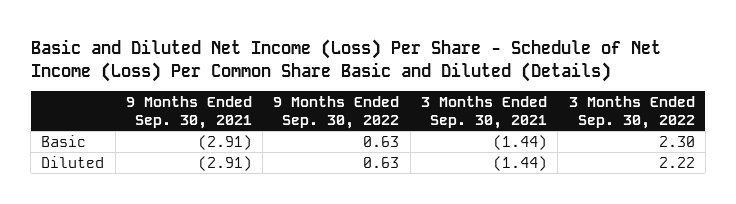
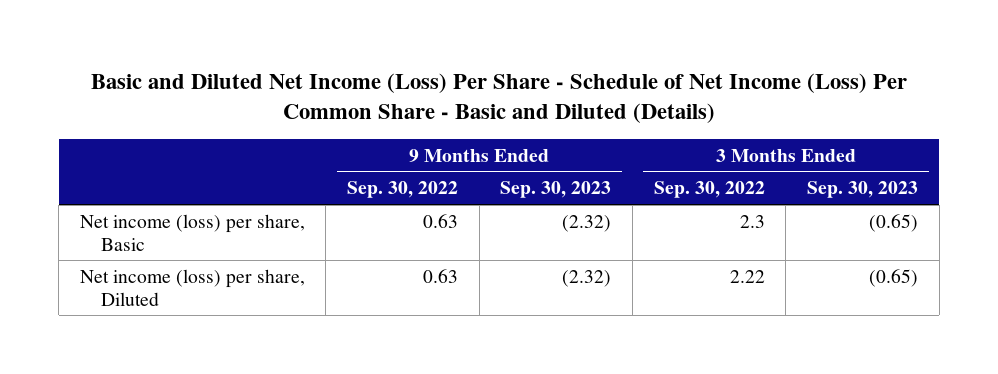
[30,38,661,82] Basic and Diluted Net Income (Loss) Per Share - Schedule of Net Income (Loss) Per Common Share Basic and Diluted (Details) -> [90,73,907,124] Basic and Diluted Net Income (Loss) Per Share - Schedule of Net Income (Loss) Per Common Share - Basic and Diluted (Details)
[125,96,252,129] 9 Months Ended Sep. 30, 2021 -> none
[420,96,547,129] 3 Months Ended Sep. 30, 2021 -> none
none -> [500,181,612,199] Sep. 30, 2023
none -> [806,181,918,199] Sep. 30, 2023
[41,134,87,147] Basic -> none
none -> [79,213,305,251] Net income (loss) per share, Basic
[41,155,105,168] Diluted -> [79,268,305,306] Net income (loss) per share, Diluted

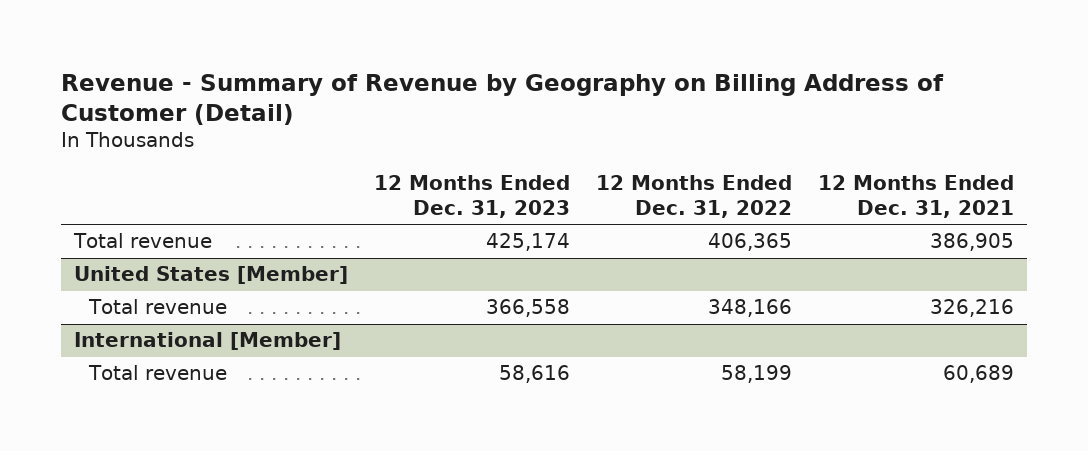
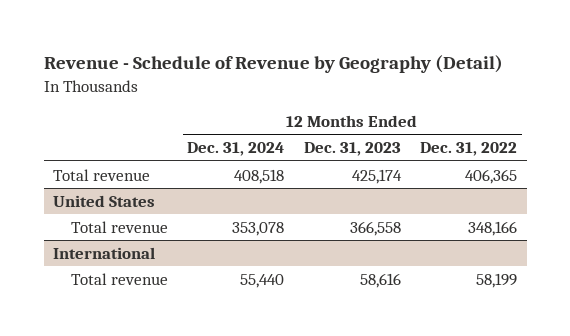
[60,73,944,126] Revenue - Summary of Revenue by Geography on Billing Address of Customer (Detail) -> [43,55,503,74] Revenue - Schedule of Revenue by Geography (Detail)
[817,175,1014,218] 12 Months Ended Dec. 31, 2021 -> none
none -> [187,142,285,157] Dec. 31, 2024
[73,266,348,285] United States [Member] -> [53,194,156,207] United States
[73,332,341,351] International [Member] -> [53,246,156,259] International

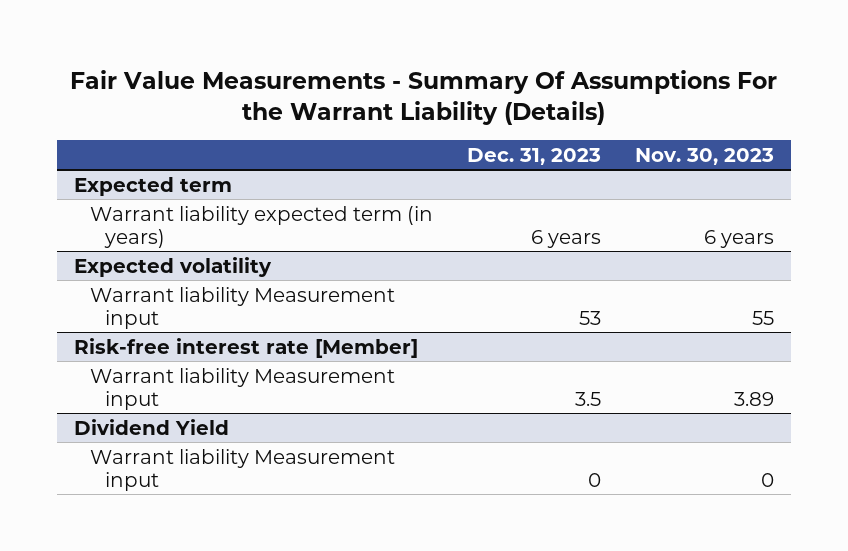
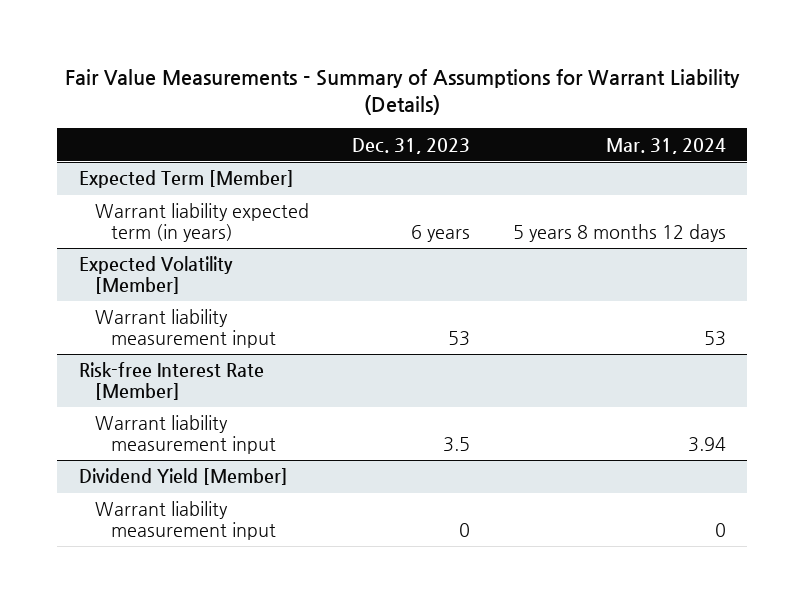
[70,69,778,126] Fair Value Measurements - Summary Of Assumptions For the Warrant Liability (Details) -> [65,69,741,116] Fair Value Measurements - Summary of Assumptions for Warrant Liability (Details)
[634,147,774,165] Nov. 30, 2023 -> none
none -> [605,137,726,154] Mar. 31, 2024
[74,176,233,196] Expected term -> [78,170,294,189] Expected Term [Member]
[74,256,273,277] Expected volatility -> [78,256,233,295] Expected Volatility [Member]
[89,286,395,329] Warrant liability Measurement input -> [94,309,277,349] Warrant liability measurement input
[74,337,419,358] Risk-free interest rate [Member] -> [78,362,264,401] Risk-free Interest Rate [Member]
[89,367,395,410] Warrant liability Measurement input -> [94,415,277,455] Warrant liability measurement input
[74,418,230,435] Dividend Yield -> [78,468,288,486] Dividend Yield [Member]
[89,448,395,491] Warrant liability Measurement input -> [94,501,277,541] Warrant liability measurement input

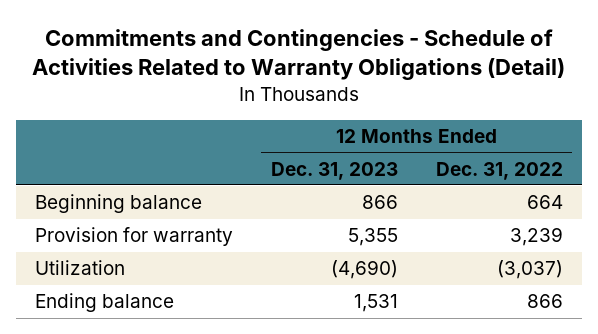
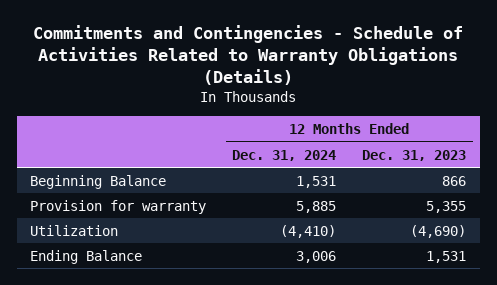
[31,28,565,81] Commitments and Contingencies - Schedule of Activities Related to Warranty Obligations (Detail) -> [33,25,464,86] Commitments and Contingencies - Schedule of Activities Related to Warranty Obligations (Details)
[435,161,563,180] Dec. 31, 2022 -> none
none -> [232,149,337,161] Dec. 31, 2024
[34,194,202,214] Beginning balance -> [30,174,167,189] Beginning Balance
[34,293,174,313] Ending balance -> [30,249,143,264] Ending Balance

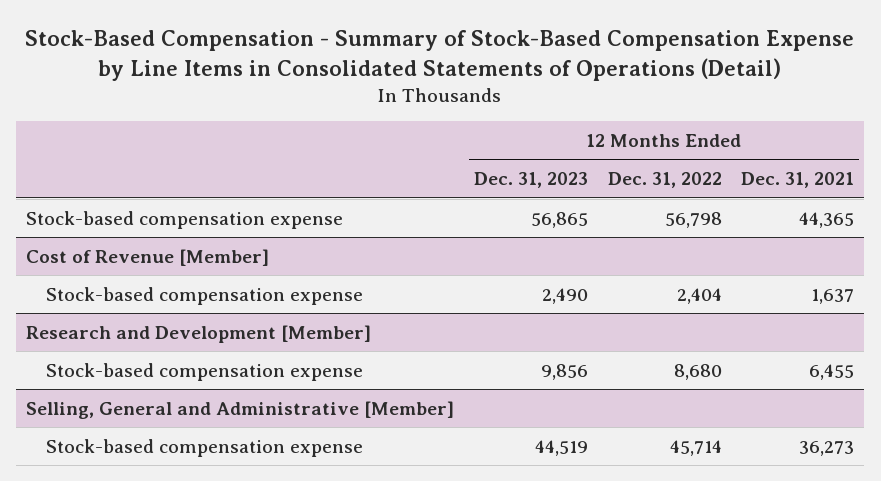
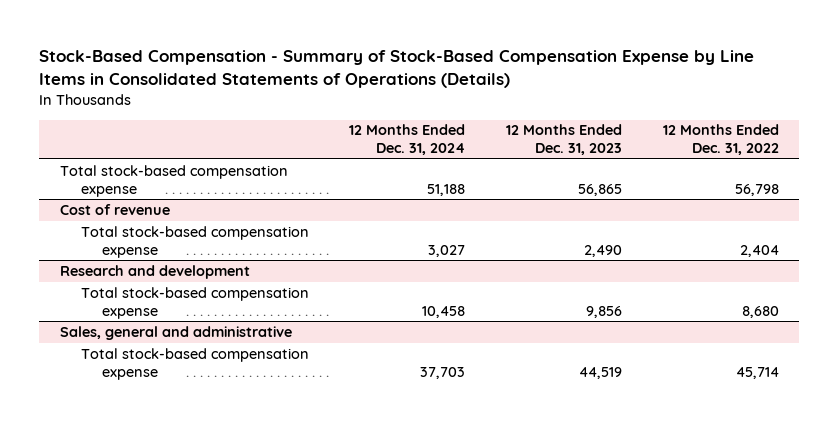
[25,30,855,81] Stock-Based Compensation - Summary of Stock-Based Compensation Expense by Line Items in Consolidated Statements of Operations (Detail) -> [39,50,755,88] Stock-Based Compensation - Summary of Stock-Based Compensation Expense by Line Items in Consolidated Statements of Operations (Details)
[741,172,855,189] Dec. 31, 2021 -> none
none -> [349,124,466,156] 12 Months Ended Dec. 31, 2024
[26,210,344,229] Stock-based compensation expense -> [59,164,288,197] Total stock-based compensation expense
[26,248,270,266] Cost of Revenue [Member] -> [59,203,170,215] Cost of revenue
[46,286,364,305] Stock-based compensation expense -> [80,225,309,258] Total stock-based compensation expense
[26,324,372,343] Research and Development [Member] -> [59,264,250,279] Research and development
[46,362,364,381] Stock-based compensation expense -> [80,286,309,319] Total stock-based compensation expense
[26,400,455,419] Selling, General and Administrative [Member] -> [59,325,292,340] Sales, general and administrative
[46,438,364,457] Stock-based compensation expense -> [80,347,309,380] Total stock-based compensation expense

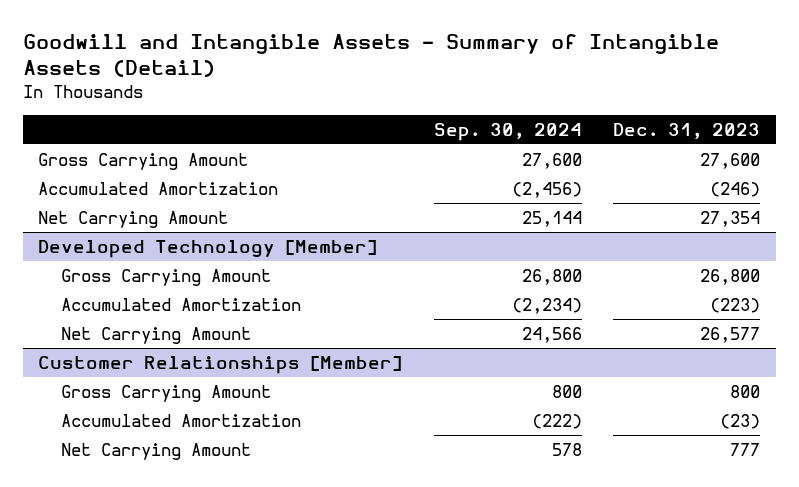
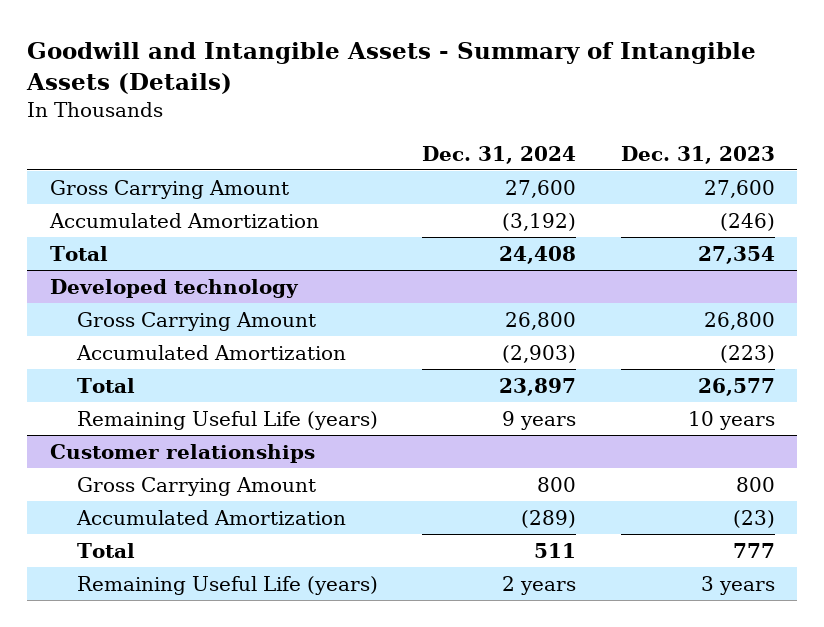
[22,34,719,78] Goodwill and Intangible Assets - Summary of Intangible Assets (Detail) -> [26,41,757,94] Goodwill and Intangible Assets - Summary of Intangible Assets (Details)
[433,123,582,142] Sep. 30, 2024 -> none
none -> [422,145,577,164] Dec. 31, 2024
[38,210,229,228] Net Carrying Amount -> [49,245,108,261] Total
[38,239,378,258] Developed Technology [Member] -> [49,278,299,298] Developed technology
[61,326,252,344] Net Carrying Amount -> [76,377,135,393] Total
none -> [76,410,378,430] Remaining Useful Life (years)
[38,355,403,374] Customer Relationships [Member] -> [49,443,315,463] Customer relationships
[61,442,252,460] Net Carrying Amount -> [76,542,135,558] Total
none -> [76,575,378,595] Remaining Useful Life (years)

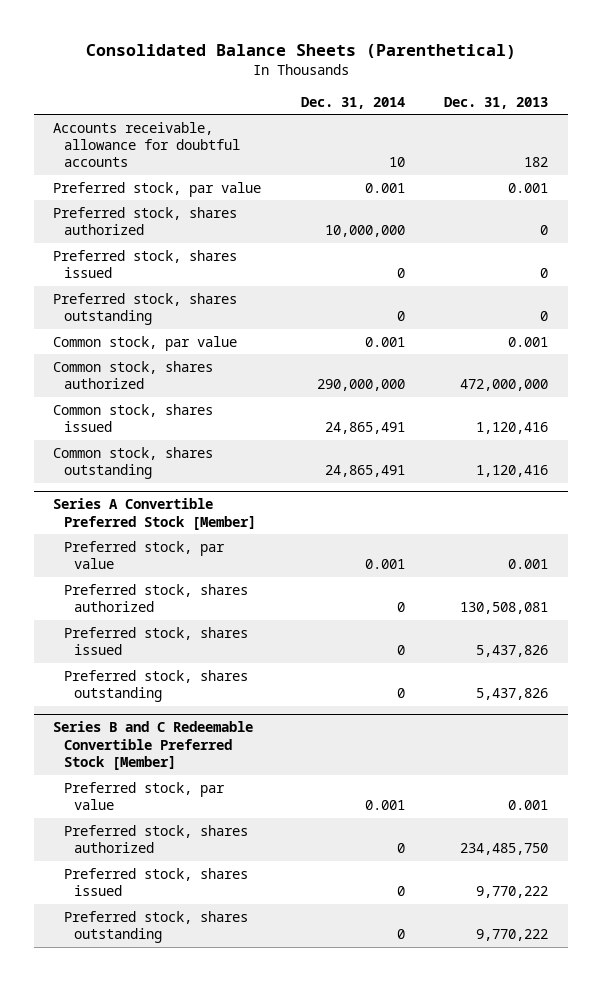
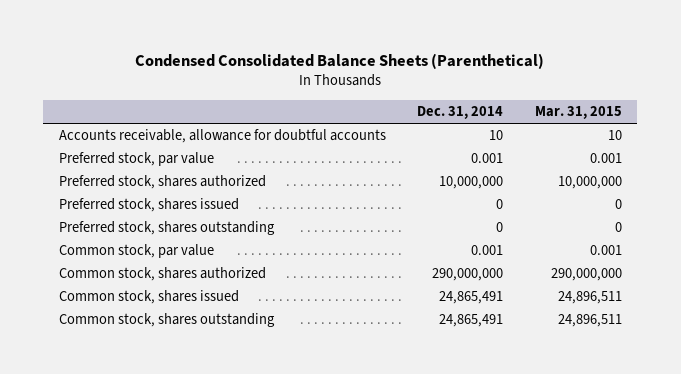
[85,43,516,59] Consolidated Balance Sheets (Parenthetical) -> [135,52,545,69] Condensed Consolidated Balance Sheets (Parenthetical)
[444,96,549,109] Dec. 31, 2013 -> none
none -> [534,106,622,120] Mar. 31, 2015
[53,498,256,530] Series A Convertible Preferred Stock [Member] -> none
[63,540,225,570] Preferred stock, par value -> none
[63,583,248,613] Preferred stock, shares authorized -> none
[63,626,248,656] Preferred stock, shares issued -> none
[63,669,248,703] Preferred stock, shares outstanding -> none
[53,721,254,770] Series B and C Redeemable Convertible Preferred Stock [Member] -> none
[63,781,225,811] Preferred stock, par value -> none
[63,824,248,854] Preferred stock, shares authorized -> none
[63,867,248,897] Preferred stock, shares issued -> none
[63,910,248,944] Preferred stock, shares outstanding -> none

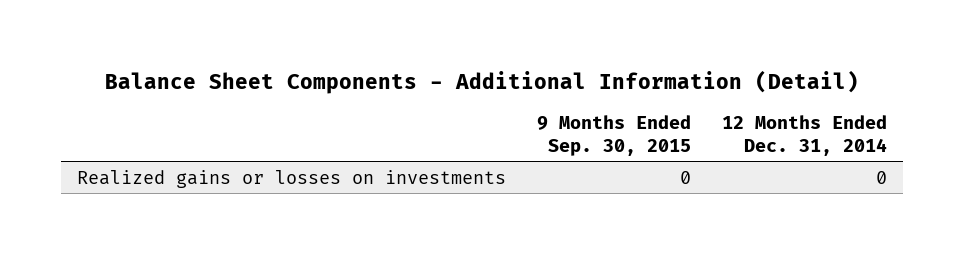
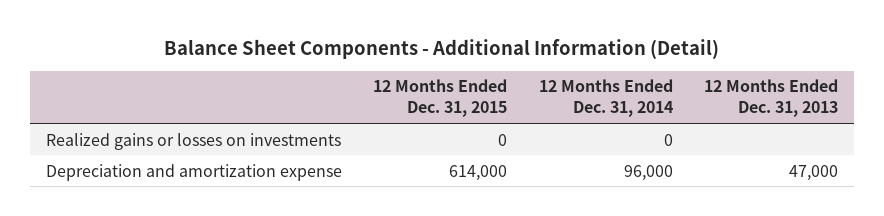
[536,114,691,156] 9 Months Ended Sep. 30, 2015 -> none
none -> [373,79,508,118] 12 Months Ended Dec. 31, 2015
none -> [704,79,839,118] 12 Months Ended Dec. 31, 2013
none -> [45,163,342,181] Depreciation and amortization expense

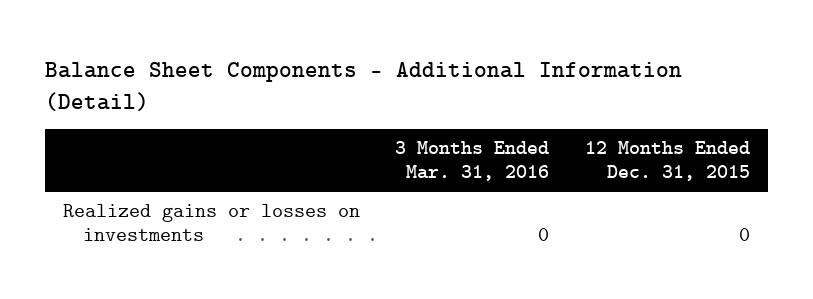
[538,79,673,118] 12 Months Ended Dec. 31, 2014 -> none
[704,79,839,118] 12 Months Ended Dec. 31, 2013 -> none
none -> [395,141,550,182] 3 Months Ended Mar. 31, 2016
[45,163,342,181] Depreciation and amortization expense -> none

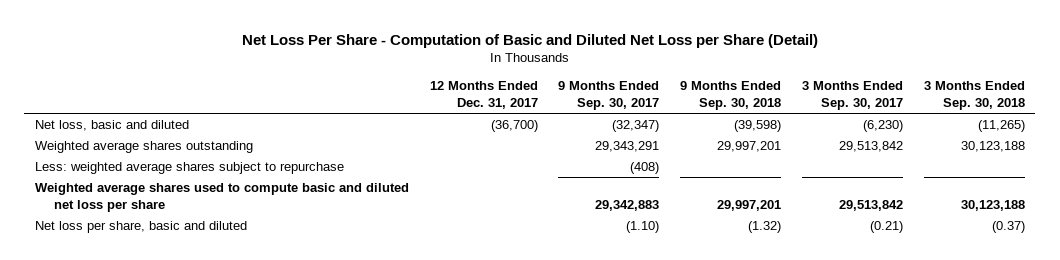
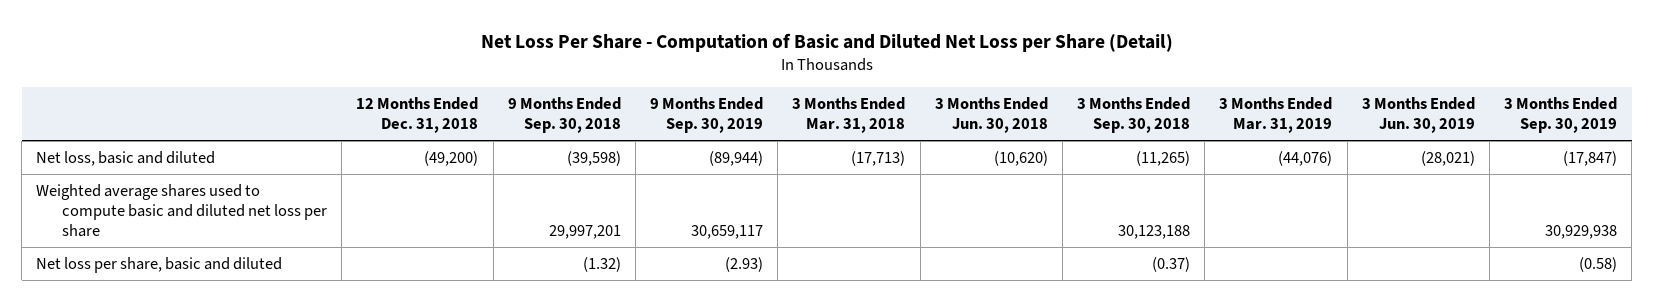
[429,81,538,110] 12 Months Ended Dec. 31, 2017 -> none
[558,81,660,111] 9 Months Ended Sep. 30, 2017 -> none
[802,81,904,111] 3 Months Ended Sep. 30, 2017 -> none
none -> [356,97,479,134] 12 Months Ended Dec. 31, 2018
none -> [650,97,764,134] 9 Months Ended Sep. 30, 2019
none -> [792,97,906,134] 3 Months Ended Mar. 31, 2018
none -> [934,97,1048,134] 3 Months Ended Jun. 30, 2018
none -> [1219,97,1333,134] 3 Months Ended Mar. 31, 2019
none -> [1361,97,1475,134] 3 Months Ended Jun. 30, 2019
none -> [1504,97,1618,134] 3 Months Ended Sep. 30, 2019
[34,140,253,153] Weighted average shares outstanding -> none
[34,161,344,174] Less: weighted average shares subject to repurchase -> none

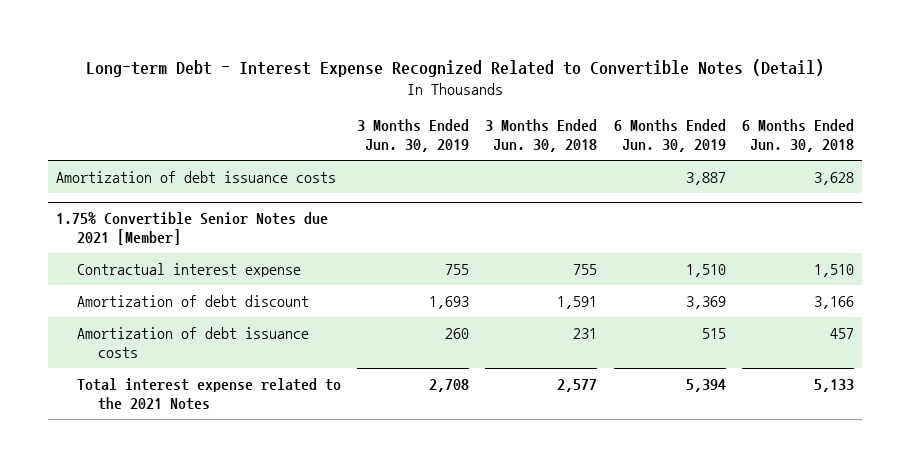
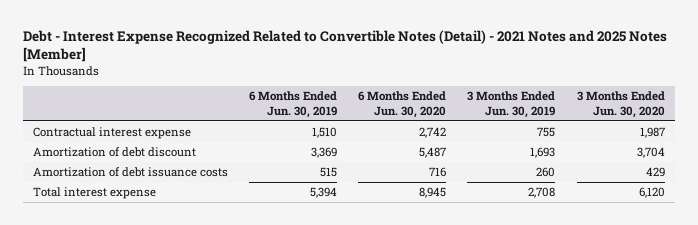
[86,58,825,77] Long-term Debt - Interest Expense Recognized Related to Convertible Notes (Detail) -> [22,29,667,62] Debt - Interest Expense Recognized Related to Convertible Notes (Detail) - 2021 Notes and 2025 Notes [Member]
[485,119,598,153] 3 Months Ended Jun. 30, 2018 -> none
[741,119,854,153] 6 Months Ended Jun. 30, 2018 -> none
none -> [358,91,447,118] 6 Months Ended Jun. 30, 2020
none -> [576,91,665,118] 3 Months Ended Jun. 30, 2020
[56,170,337,183] Amortization of debt issuance costs -> none
[56,212,329,246] 1.75% Convertible Senior Notes due 2021 [Member] -> none
[77,377,342,410] Total interest expense related to the 2021 Notes -> [33,187,157,200] Total interest expense

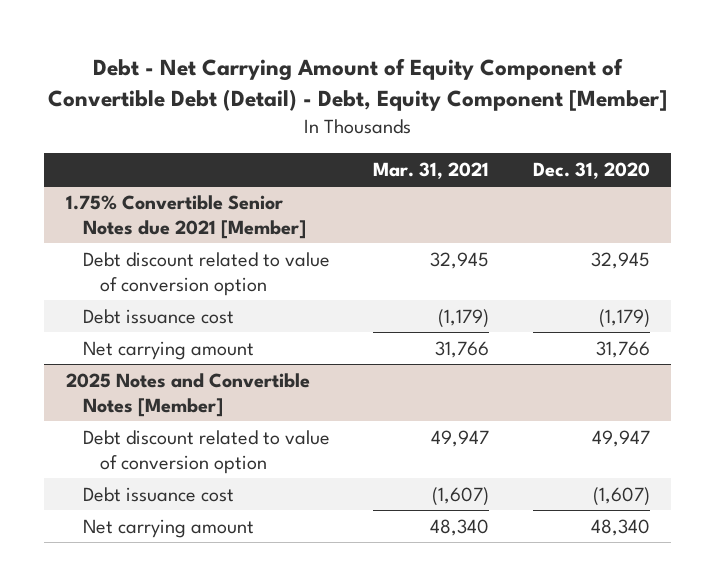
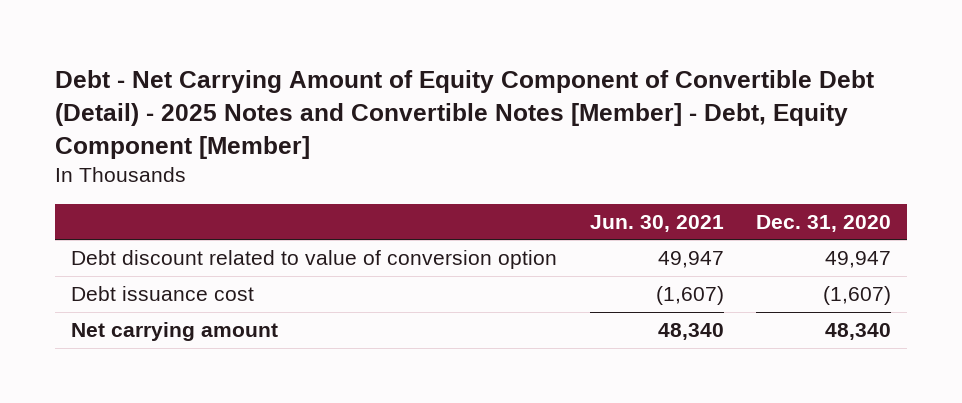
[47,58,667,112] Debt - Net Carrying Amount of Equity Component of Convertible Debt (Detail) - Debt, Equity Component [Member] -> [55,70,875,159] Debt - Net Carrying Amount of Equity Component of Convertible Debt (Detail) - 2025 Notes and Convertible Notes [Member] - Debt, Equity Component [Member]
[373,161,490,179] Mar. 31, 2021 -> none
none -> [589,214,724,232] Jun. 30, 2021
[65,194,306,239] 1.75% Convertible Senior Notes due 2021 [Member] -> none
[82,251,330,296] Debt discount related to value of conversion option -> none
[82,308,234,324] Debt issuance cost -> none
[82,340,254,360] Net carrying amount -> none
[65,372,310,417] 2025 Notes and Convertible Notes [Member] -> none

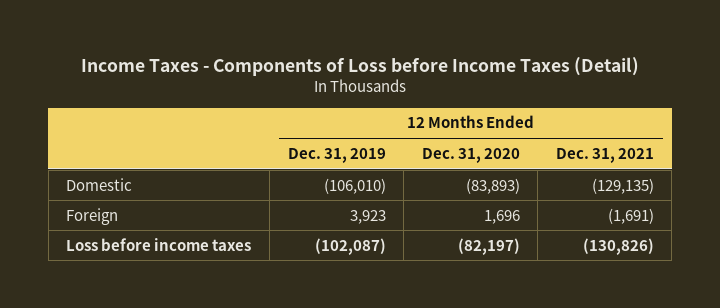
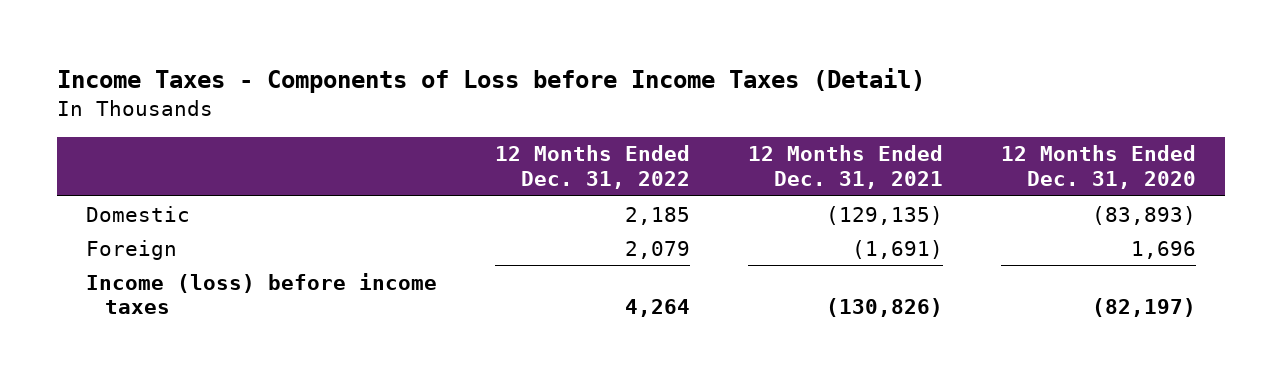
[287,147,386,163] Dec. 31, 2019 -> none
none -> [494,145,690,189] 12 Months Ended Dec. 31, 2022
[66,237,252,251] Loss before income taxes -> [85,272,437,315] Income (loss) before income taxes

